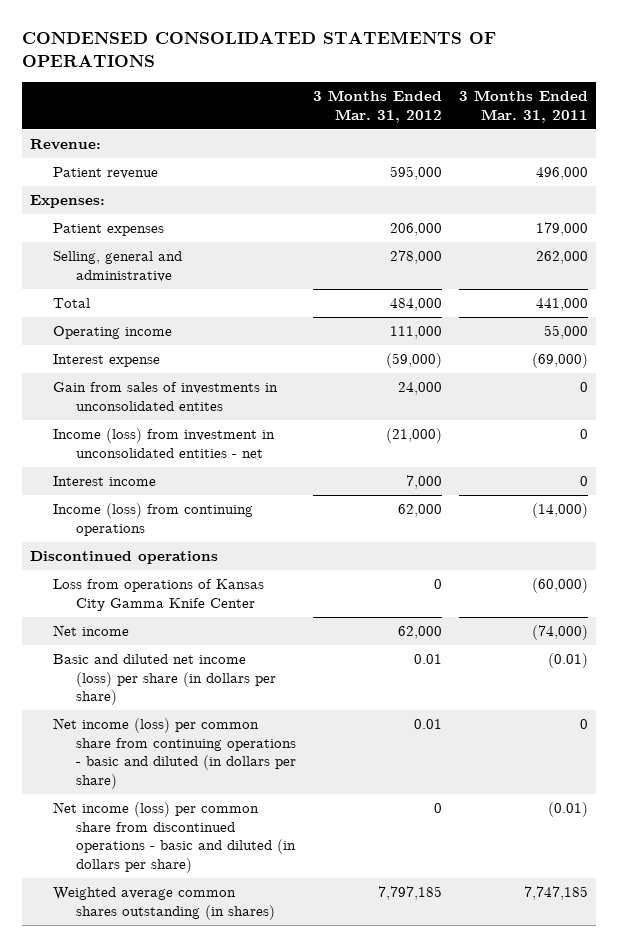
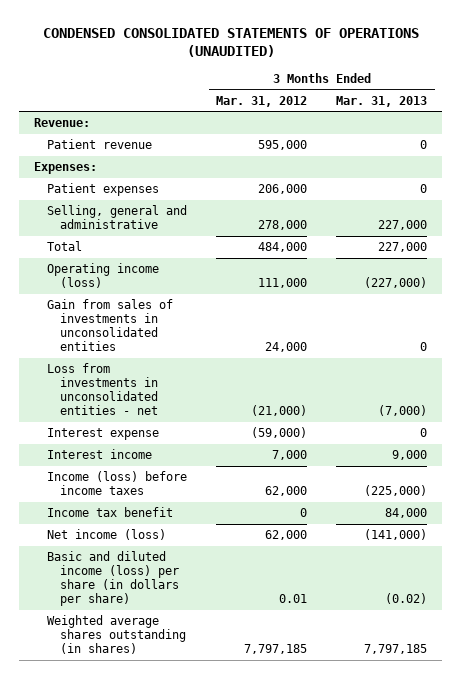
[21,31,496,68] CONDENSED CONSOLIDATED STATEMENTS OF OPERATIONS -> [42,27,419,58] CONDENSED CONSOLIDATED STATEMENTS OF OPERATIONS (UNAUDITED)
[458,90,588,123] 3 Months Ended Mar. 31, 2011 -> none
none -> [336,95,428,107] Mar. 31, 2013
[52,326,172,340] Operating income -> [46,263,159,289] Operating income (loss)
none -> [46,299,173,352] Gain from sales of investments in unconsolidated entities
none -> [46,363,158,416] Loss from investments in unconsolidated entities - net
[52,382,278,411] Gain from sales of investments in unconsolidated entites -> none
[52,428,275,458] Income (loss) from investment in unconsolidated entities - net -> none
[52,503,253,536] Income (loss) from continuing operations -> none
[30,551,219,565] Discontinued operations -> none
[52,579,264,611] Loss from operations of Kansas City Gamma Knife Center -> none
[52,718,296,790] Net income (loss) per common share from continuing operations - basic and diluted (in dollars per share) -> none
[52,802,296,874] Net income (loss) per common share from discontinued operations - basic and diluted (in dollars per share) -> none
none -> [46,471,187,496] Income (loss) before income taxes
none -> [46,507,173,518] Income tax benefit
[52,625,129,637] Net income -> [46,529,166,541] Net income (loss)
[52,654,276,706] Basic and diluted net income (loss) per share (in dollars per share) -> [46,551,179,607] Basic and diluted income (loss) per share (in dollars per share)
[52,887,275,920] Weighted average common shares outstanding (in shares) -> [46,615,186,655] Weighted average shares outstanding (in shares)

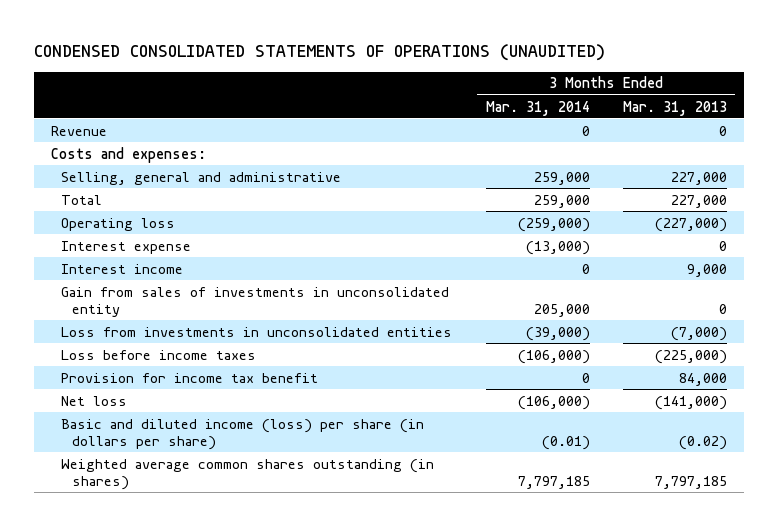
[215,95,307,107] Mar. 31, 2012 -> none
none -> [485,100,590,116] Mar. 31, 2014
[33,118,90,128] Revenue: -> none
[46,183,159,197] Patient expenses -> none
[46,139,152,150] Patient revenue -> [50,125,107,136] Revenue
[33,162,97,175] Expenses: -> [50,146,206,163] Costs and expenses:
[46,299,173,352] Gain from sales of investments in unconsolidated entities -> none
[46,363,158,416] Loss from investments in unconsolidated entities - net -> none
[46,263,159,289] Operating income (loss) -> [61,217,176,231] Operating loss
none -> [61,286,450,317] Gain from sales of investments in unconsolidated entity
none -> [61,326,453,337] Loss from investments in unconsolidated entities
[46,471,187,496] Income (loss) before income taxes -> [61,349,257,360] Loss before income taxes
[46,507,173,518] Income tax benefit -> [61,372,319,383] Provision for income tax benefit
[46,529,166,541] Net income (loss) -> [61,395,128,406] Net loss
[46,615,186,655] Weighted average shares outstanding (in shares) -> [61,458,435,490] Weighted average common shares outstanding (in shares)

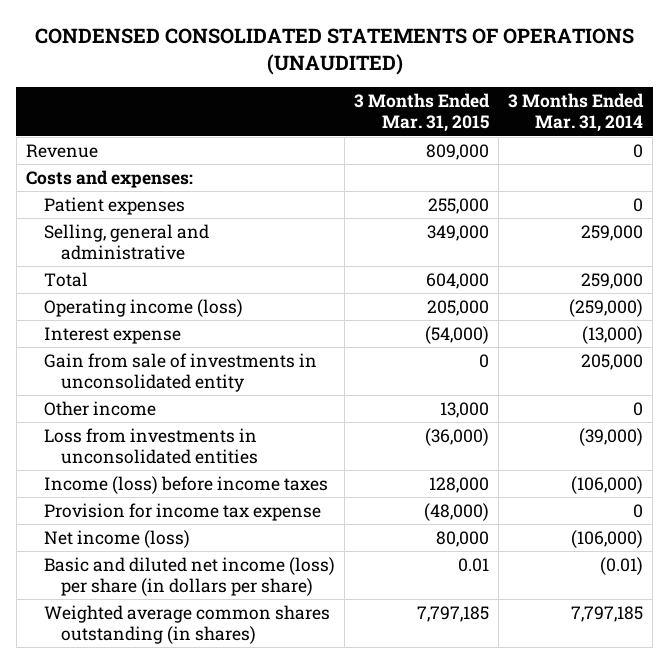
[623,100,728,116] Mar. 31, 2013 -> none
none -> [353,93,490,133] 3 Months Ended Mar. 31, 2015
none -> [43,196,185,215] Patient expenses
[61,217,176,231] Operating loss -> [43,298,243,317] Operating income (loss)
[61,263,184,274] Interest income -> none
[61,286,450,317] Gain from sales of investments in unconsolidated entity -> [43,352,317,392] Gain from sale of investments in unconsolidated entity
none -> [43,400,156,416] Other income
[61,349,257,360] Loss before income taxes -> [43,475,328,494] Income (loss) before income taxes
[61,372,319,383] Provision for income tax benefit -> [43,502,321,521] Provision for income tax expense
[61,395,128,406] Net loss -> [43,529,190,548] Net income (loss)
[61,418,425,450] Basic and diluted income (loss) per share (in dollars per share) -> [43,556,335,596] Basic and diluted net income (loss) per share (in dollars per share)

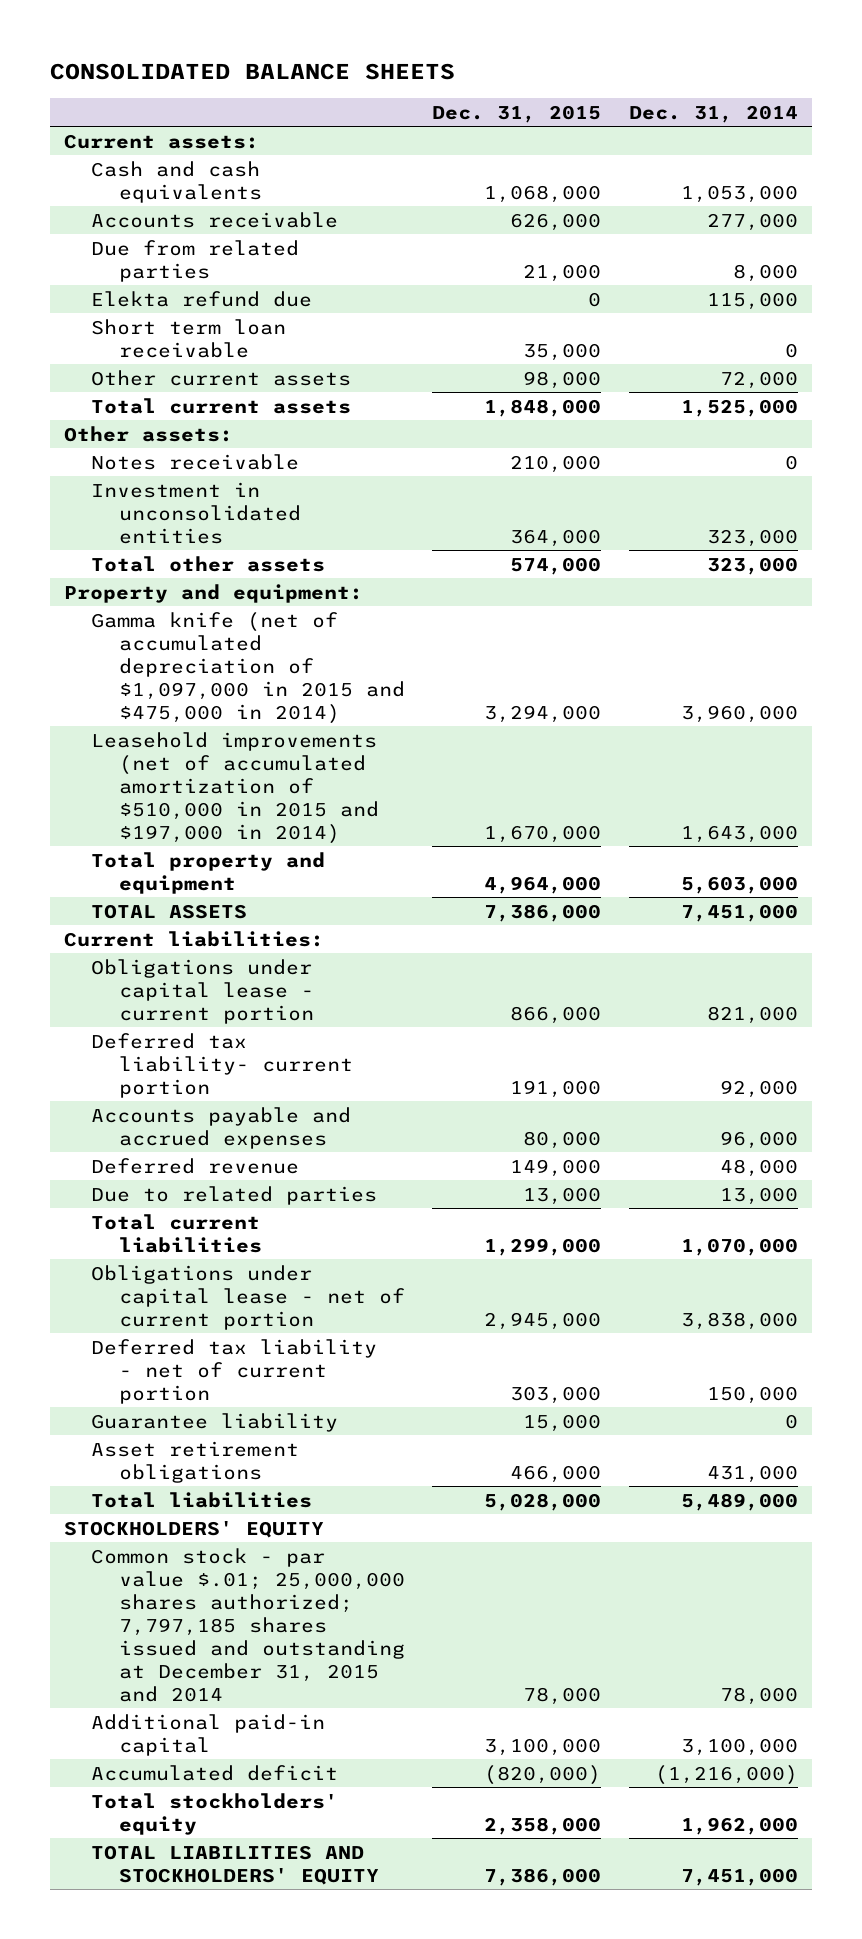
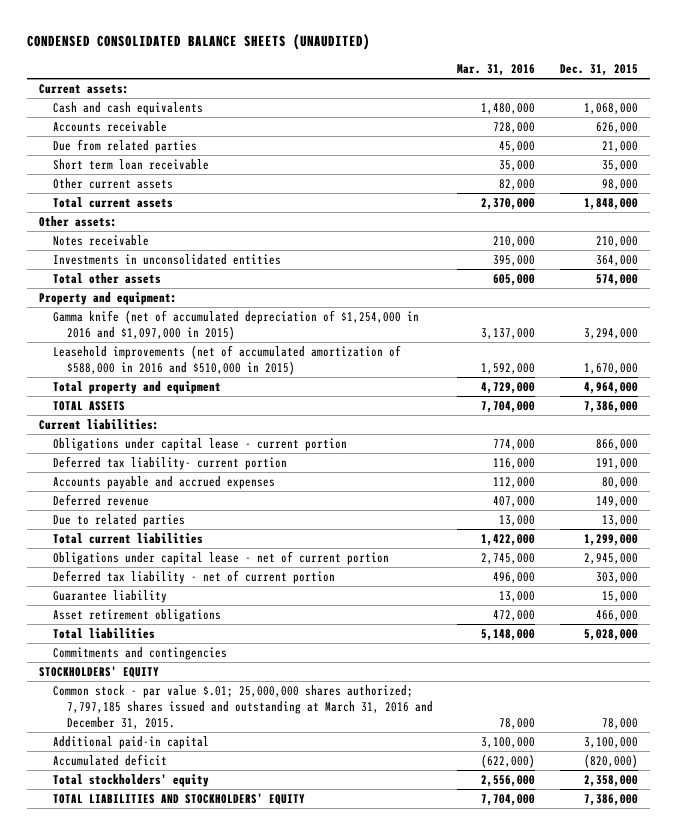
[50,63,456,81] CONSOLIDATED BALANCE SHEETS -> [27,34,371,51] CONDENSED CONSOLIDATED BALANCE SHEETS (UNAUDITED)
[628,104,798,123] Dec. 31, 2014 -> none
none -> [457,64,536,77] Mar. 31, 2016
[91,290,313,307] Elekta refund due -> none
[91,481,301,544] Investment in unconsolidated entities -> [53,254,282,266] Investments in unconsolidated entities
[91,611,405,724] Gamma knife (net of accumulated depreciation of $1,097,000 in 2015 and $475,000 in 2014) -> [53,310,420,340] Gamma knife (net of accumulated depreciation of $1,254,000 in 2016 and $1,097,000 in 2015)
[91,731,379,844] Leasehold improvements (net of accumulated amortization of $510,000 in 2015 and $197,000 in 2014) -> [53,345,402,375] Leasehold improvements (net of accumulated amortization of $588,000 in 2016 and $510,000 in 2015)
none -> [53,647,228,661] Commitments and contingencies
[91,1547,405,1702] Common stock - par value $.01; 25,000,000 shares authorized; 7,797,185 shares issued and outstanding at December 31, 2015 and 2014 -> [53,685,433,729] Common stock - par value $.01; 25,000,000 shares authorized; 7,797,185 shares issued and outstanding at March 31, 2016 and December 31, 2015.

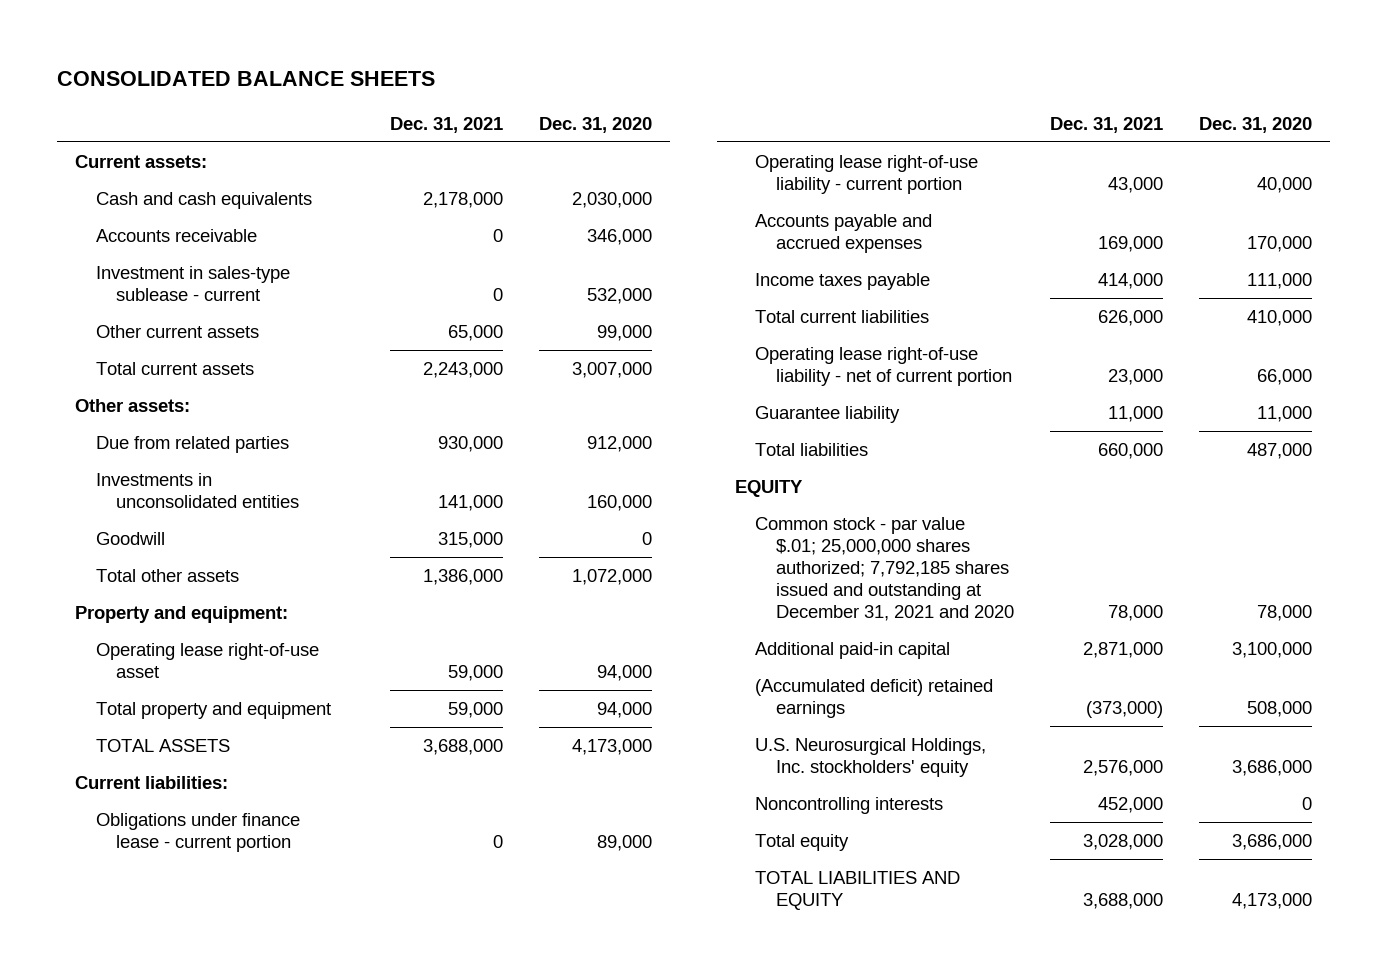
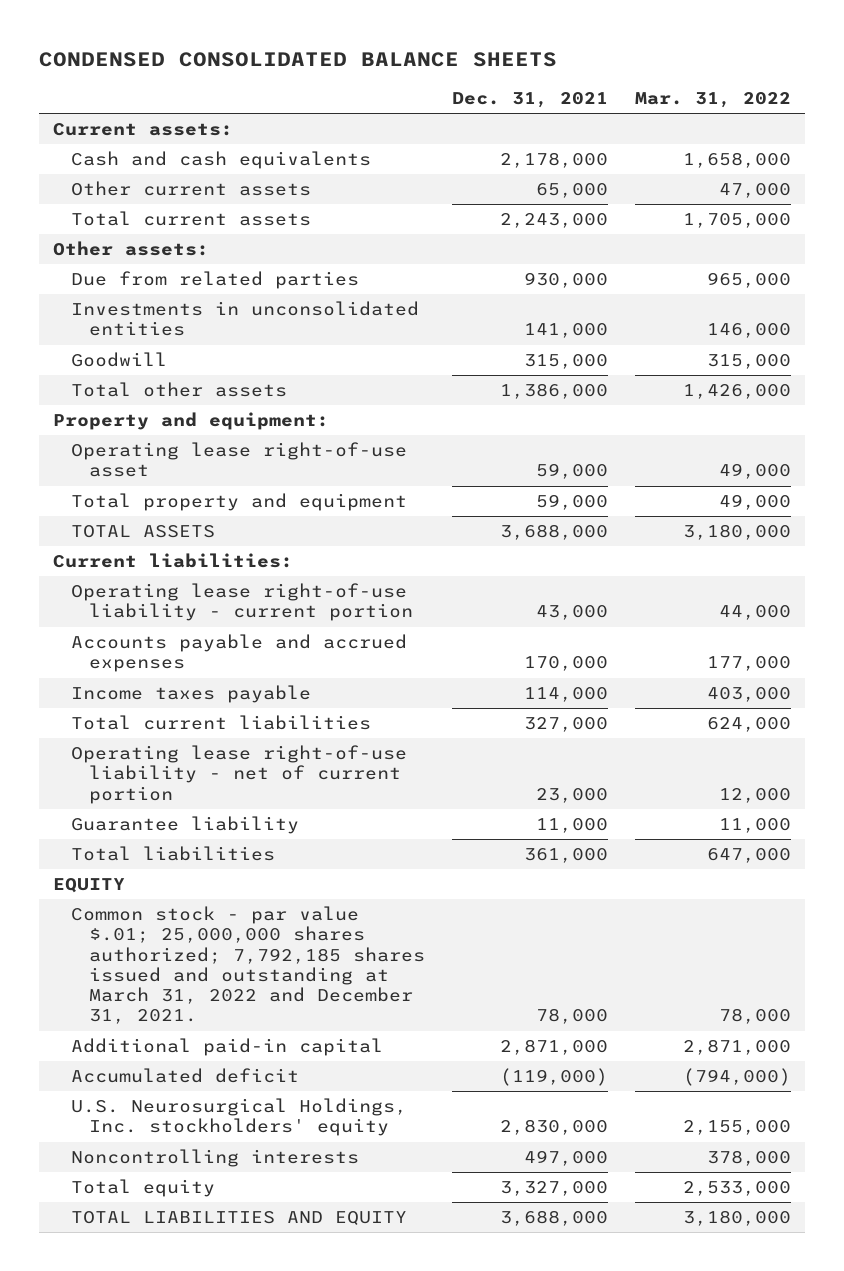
[57,71,436,87] CONSOLIDATED BALANCE SHEETS -> [39,51,558,67] CONDENSED CONSOLIDATED BALANCE SHEETS
[539,116,653,133] Dec. 31, 2020 -> none
none -> [635,91,792,108] Mar. 31, 2022
[95,228,257,242] Accounts receivable -> none
[95,265,290,301] Investment in sales-type sublease - current -> none
[95,812,300,852] Obligations under finance lease - current portion -> none
[1097,235,1163,252] 169,000 -> [524,656,609,672] 170,000
[1097,272,1163,289] 414,000 -> [524,687,609,703] 114,000
[1097,309,1163,326] 626,000 -> [524,717,609,733] 327,000
[1097,442,1163,459] 660,000 -> [524,848,609,864] 361,000
[755,516,1014,622] Common stock - par value $.01; 25,000,000 shares authorized; 7,792,185 shares issued and outstanding at December 31, 2021 and 2020 -> [70,906,426,1025] Common stock - par value $.01; 25,000,000 shares authorized; 7,792,185 shares issued and outstanding at March 31, 2022 and December 31, 2021.
[755,678,994,718] (Accumulated deficit) retained earnings -> [70,1068,299,1084] Accumulated deficit
[1085,700,1163,718] (373,000) -> [500,1068,609,1087] (119,000)
[1082,759,1163,776] 2,576,000 -> [500,1119,609,1136] 2,830,000
[1097,796,1163,813] 452,000 -> [524,1150,609,1167] 497,000
[1082,833,1163,850] 3,028,000 -> [500,1181,609,1197] 3,327,000

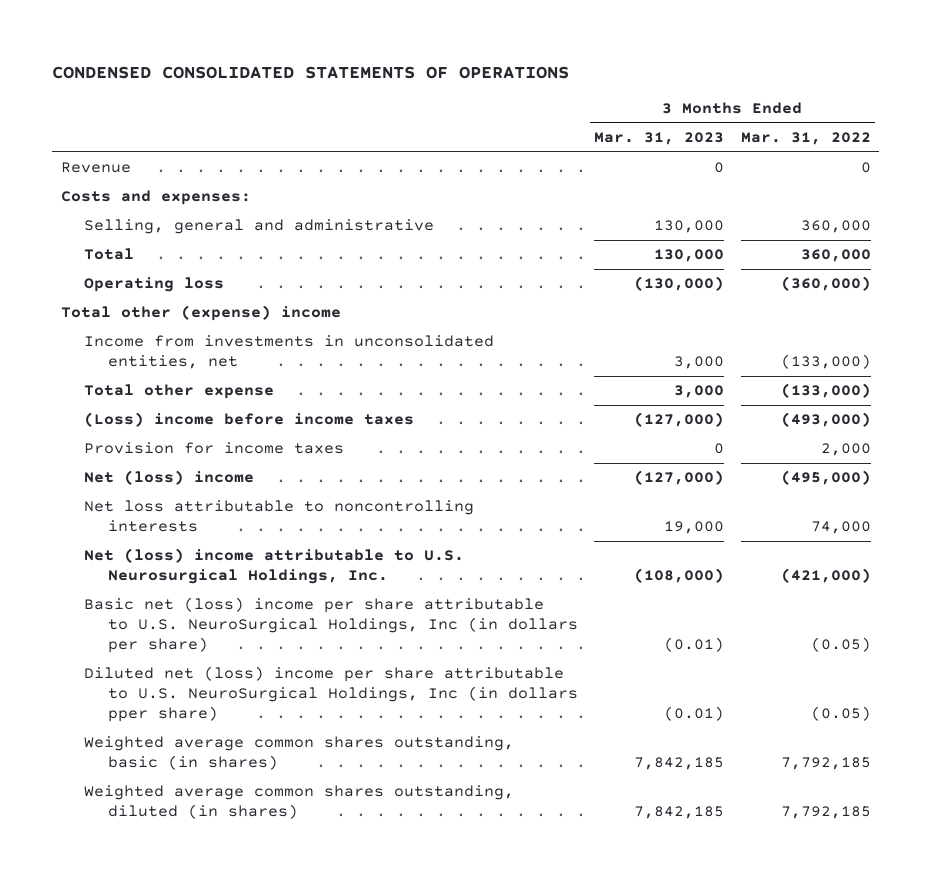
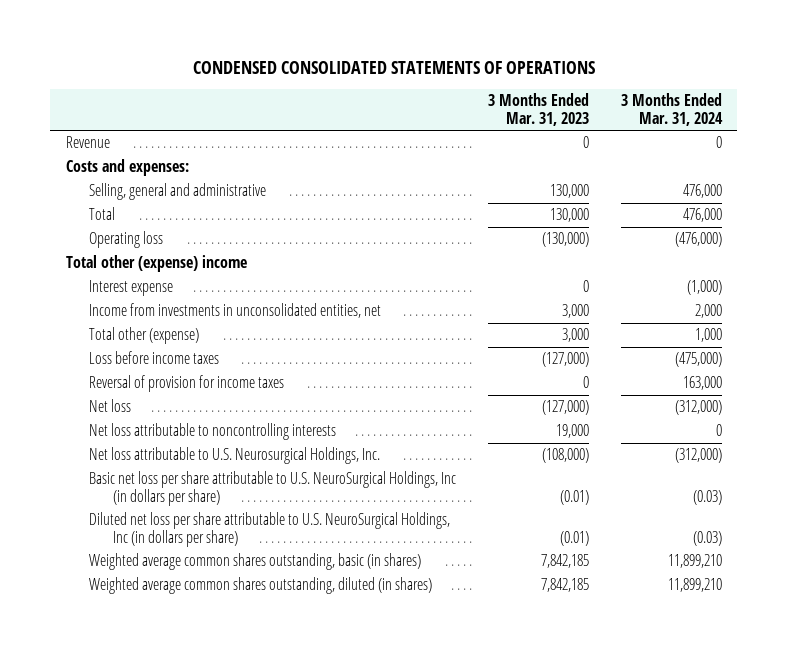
[740,132,871,146] Mar. 31, 2022 -> none
none -> [620,93,723,126] 3 Months Ended Mar. 31, 2024
none -> [89,280,174,297] Interest expense
[84,384,275,400] Total other expense -> [89,327,200,345] Total other (expense)
[84,412,415,428] (Loss) income before income taxes -> [89,351,220,365] Loss before income taxes
[84,442,345,455] Provision for income taxes -> [89,375,285,393] Reversal of provision for income taxes
[84,470,255,486] Net (loss) income -> [89,399,132,413] Net loss
[84,548,465,585] Net (loss) income attributable to U.S. Neurosurgical Holdings, Inc. -> [89,447,381,465] Net loss attributable to U.S. Neurosurgical Holdings, Inc.
[84,597,578,654] Basic net (loss) income per share attributable to U.S. NeuroSurgical Holdings, Inc (in dollars per share) -> [89,471,457,506] Basic net loss per share attributable to U.S. NeuroSurgical Holdings, Inc (in dollars per share)
[84,666,578,723] Diluted net (loss) income per share attributable to U.S. NeuroSurgical Holdings, Inc (in dollars pper share) -> [89,512,451,547] Diluted net loss per share attributable to U.S. NeuroSurgical Holdings, Inc (in dollars per share)

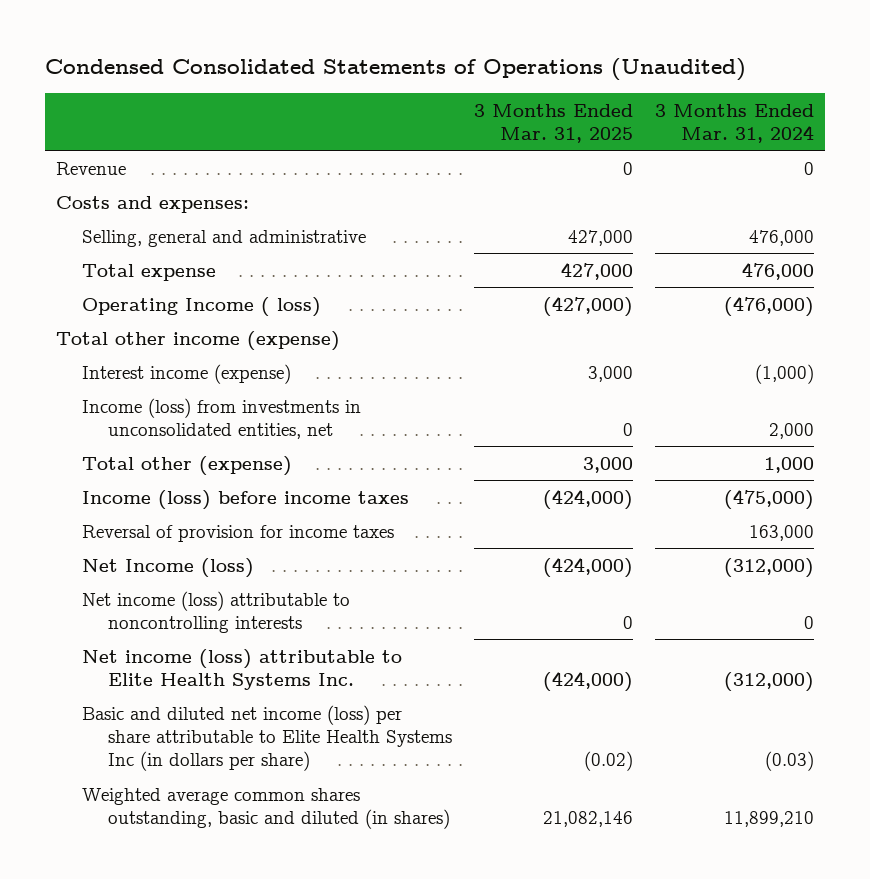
[192,60,595,74] CONDENSED CONSOLIDATED STATEMENTS OF OPERATIONS -> [44,57,746,81] Condensed Consolidated Statements of Operations (Unaudited)
[487,93,589,126] 3 Months Ended Mar. 31, 2023 -> none
none -> [474,103,634,143] 3 Months Ended Mar. 31, 2025
[89,207,116,221] Total -> [81,263,216,281] Total expense
[89,231,164,249] Operating loss -> [81,296,321,317] Operating Income ( loss)
[65,255,247,273] Total other (expense) income -> [55,330,340,351] Total other income (expense)
[89,280,174,297] Interest expense -> [81,363,291,384] Interest income (expense)
[89,303,382,319] Income from investments in unconsolidated entities, net -> [81,397,361,439] Income (loss) from investments in unconsolidated entities, net
[89,351,220,365] Loss before income taxes -> [81,489,409,510] Income (loss) before income taxes
[89,512,451,547] Diluted net loss per share attributable to U.S. NeuroSurgical Holdings, Inc (in dollars per share) -> none
[89,577,433,595] Weighted average common shares outstanding, diluted (in shares) -> none
[89,399,132,413] Net loss -> [81,557,254,578] Net Income (loss)
[89,423,337,441] Net loss attributable to noncontrolling interests -> [81,590,350,633] Net income (loss) attributable to noncontrolling interests
[89,447,381,465] Net loss attributable to U.S. Neurosurgical Holdings, Inc. -> [81,648,402,690] Net income (loss) attributable to Elite Health Systems Inc.
[89,471,457,506] Basic net loss per share attributable to U.S. NeuroSurgical Holdings, Inc (in dollars per share) -> [81,704,453,771] Basic and diluted net income (loss) per share attributable to Elite Health Systems Inc (in dollars per share)
[89,553,422,571] Weighted average common shares outstanding, basic (in shares) -> [81,787,451,829] Weighted average common shares outstanding, basic and diluted (in shares)

